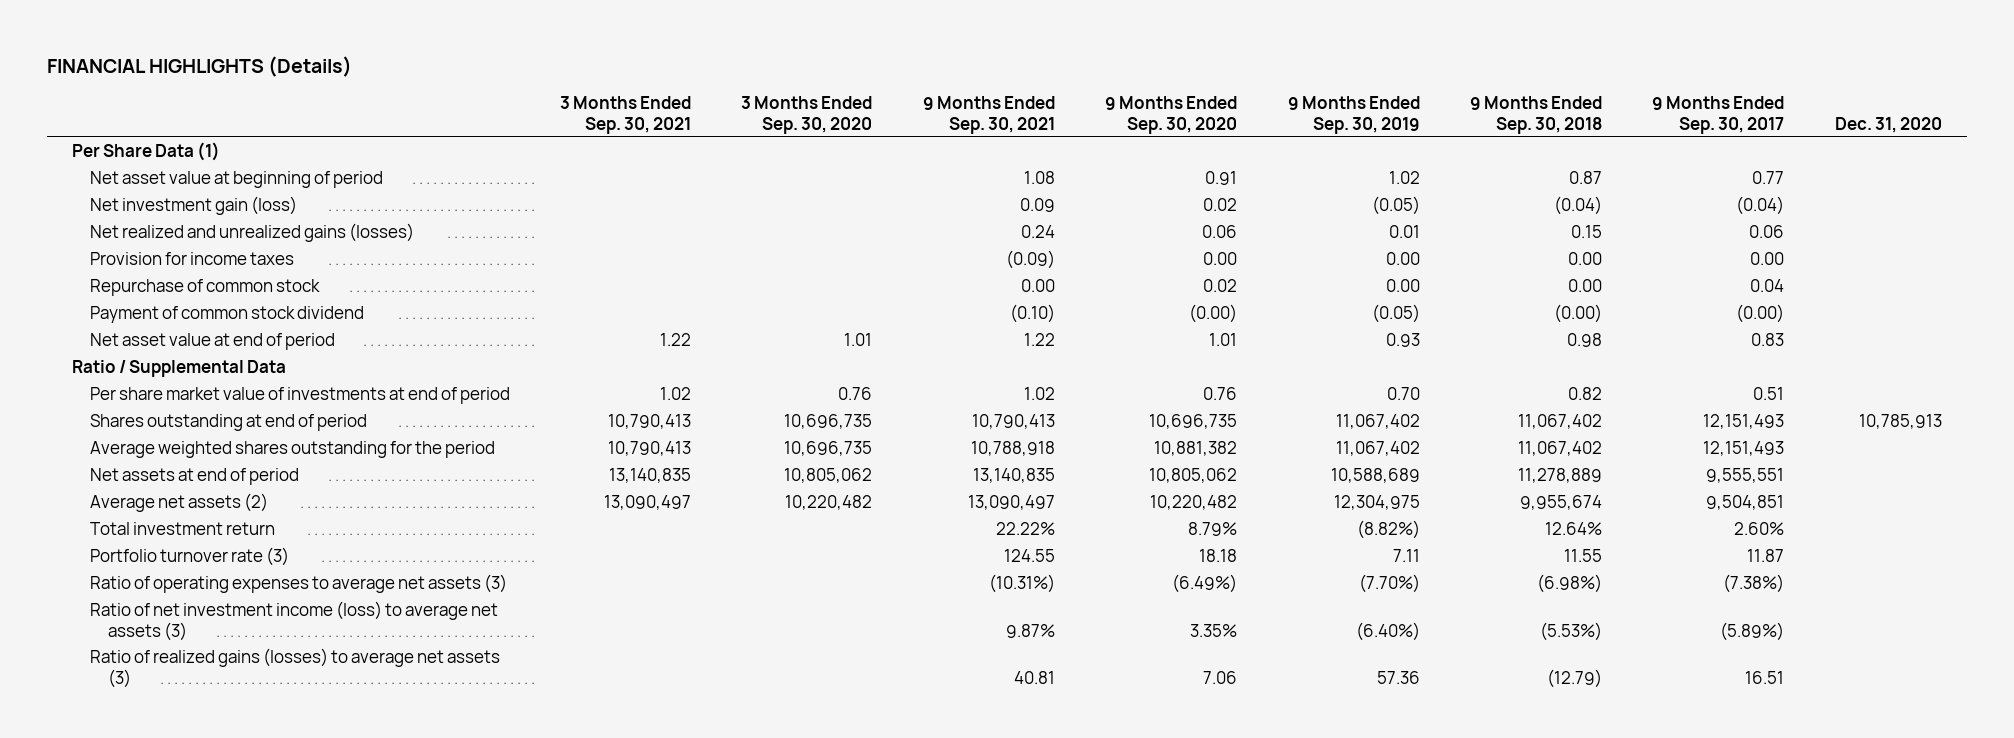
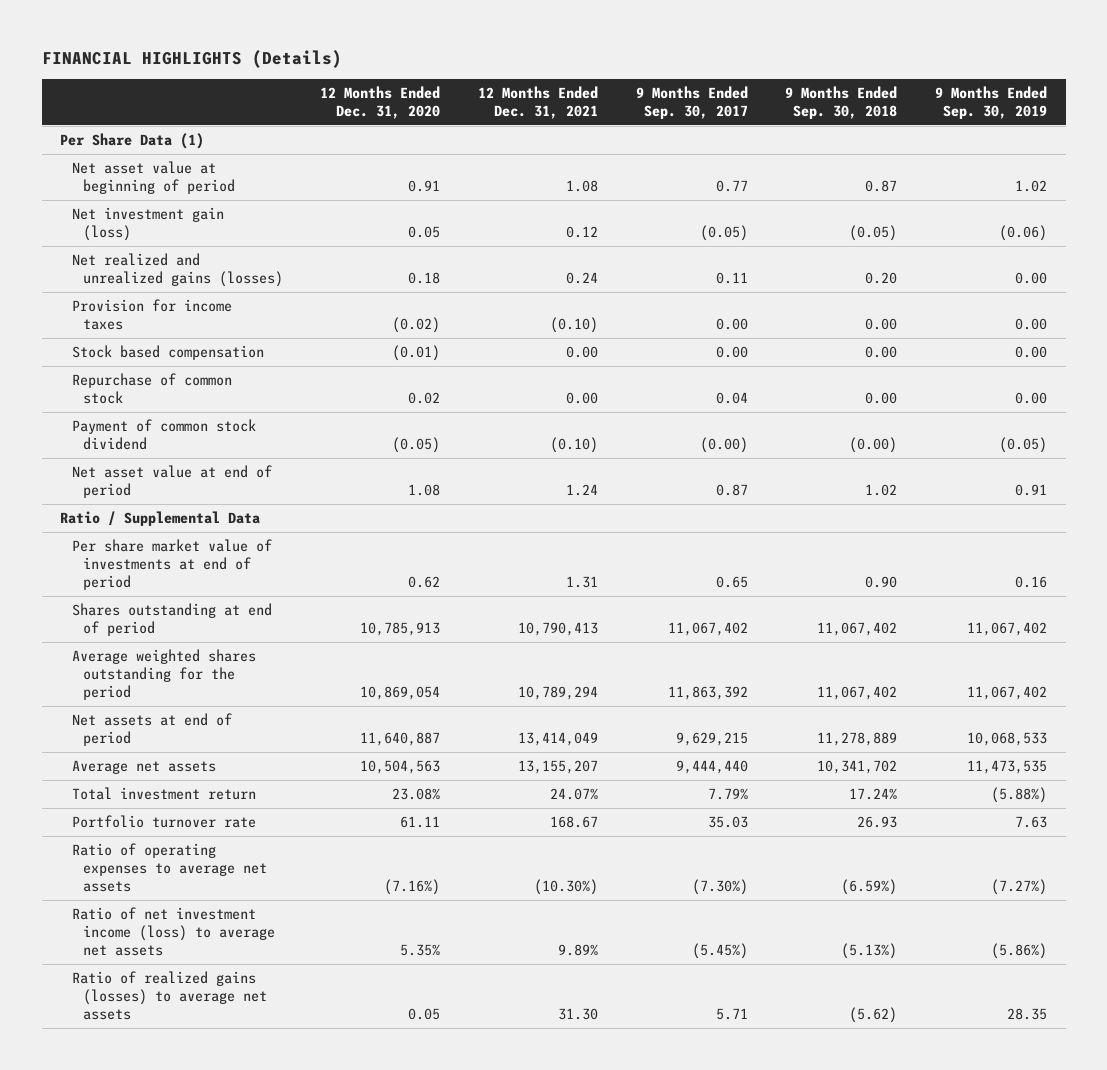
[560,96,692,134] 3 Months Ended Sep. 30, 2021 -> none
[741,96,873,134] 3 Months Ended Sep. 30, 2020 -> none
[922,96,1055,134] 9 Months Ended Sep. 30, 2021 -> none
[1105,96,1238,134] 9 Months Ended Sep. 30, 2020 -> none
[1834,116,1942,133] Dec. 31, 2020 -> none
none -> [320,86,441,119] 12 Months Ended Dec. 31, 2020
none -> [477,86,598,119] 12 Months Ended Dec. 31, 2021
[1371,196,1420,216] (0.05) -> [998,224,1047,241] (0.06)
[1554,196,1603,216] (0.04) -> [849,224,898,241] (0.05)
[1736,196,1785,216] (0.04) -> [699,224,748,241] (0.05)
[1388,225,1420,239] 0.01 -> [1014,271,1047,284] 0.00
[1571,225,1603,239] 0.15 -> [865,271,898,284] 0.20
[1749,225,1785,239] 0.06 -> [715,271,748,284] 0.11
none -> [71,345,264,361] Stock based compensation
[1385,333,1420,348] 0.93 -> [1014,483,1047,496] 0.91
[1567,333,1603,348] 0.98 -> [865,483,898,496] 1.02
[1751,333,1785,347] 0.83 -> [715,483,748,496] 0.87
[1386,387,1420,401] 0.70 -> [1014,575,1047,588] 0.16
[1568,387,1603,401] 0.82 -> [865,575,898,588] 0.90
[1753,387,1785,401] 0.51 -> [715,575,748,588] 0.65
[1703,414,1785,430] 12,151,493 -> [667,621,748,636] 11,067,402
[1703,441,1785,457] 12,151,493 -> [667,685,748,700] 11,863,392
[1330,468,1420,484] 10,588,689 -> [966,731,1047,746] 10,068,533
[1706,468,1785,484] 9,555,551 -> [675,731,748,746] 9,629,215
[89,493,268,513] Average net assets (2) -> [71,760,216,775] Average net assets
[1333,495,1420,511] 12,304,975 -> [966,760,1047,775] 11,473,535
[1520,495,1603,511] 9,955,674 -> [817,760,898,775] 10,341,702
[1706,495,1785,511] 9,504,851 -> [675,760,748,775] 9,444,440
[1356,520,1420,540] (8.82%) -> [990,787,1047,804] (5.88%)
[1545,522,1603,536] 12.64% -> [849,788,898,801] 17.24%
[1734,522,1785,536] 2.60% -> [707,788,748,801] 7.79%
[89,547,289,567] Portfolio turnover rate (3) -> [71,815,256,829] Portfolio turnover rate
[1392,549,1420,563] 7.11 -> [1014,816,1047,829] 7.63
[1564,549,1603,563] 11.55 -> [857,816,898,829] 26.93
[1747,549,1785,563] 11.87 -> [707,816,748,829] 35.03
[89,574,507,594] Ratio of operating expenses to average net assets (3) -> [71,843,267,892] Ratio of operating expenses to average net assets
[1358,574,1420,594] (7.70%) -> [990,878,1047,895] (7.27%)
[1537,574,1603,594] (6.98%) -> [841,878,898,895] (6.59%)
[1723,574,1785,594] (7.38%) -> [691,878,748,895] (7.30%)
[89,601,498,641] Ratio of net investment income (loss) to average net assets (3) -> [71,907,275,956] Ratio of net investment income (loss) to average net assets
[1355,621,1420,641] (6.40%) -> [990,942,1047,959] (5.86%)
[1540,621,1603,641] (5.53%) -> [841,942,898,959] (5.13%)
[1720,621,1785,641] (5.89%) -> [691,942,748,959] (5.45%)
[89,648,500,688] Ratio of realized gains (losses) to average net assets (3) -> [71,971,267,1020] Ratio of realized gains (losses) to average net assets
[1376,670,1420,684] 57.36 -> [1006,1007,1047,1020] 28.35
[1547,668,1603,688] (12.79) -> [849,1006,898,1023] (5.62)
[1745,670,1785,684] 16.51 -> [715,1007,748,1020] 5.71

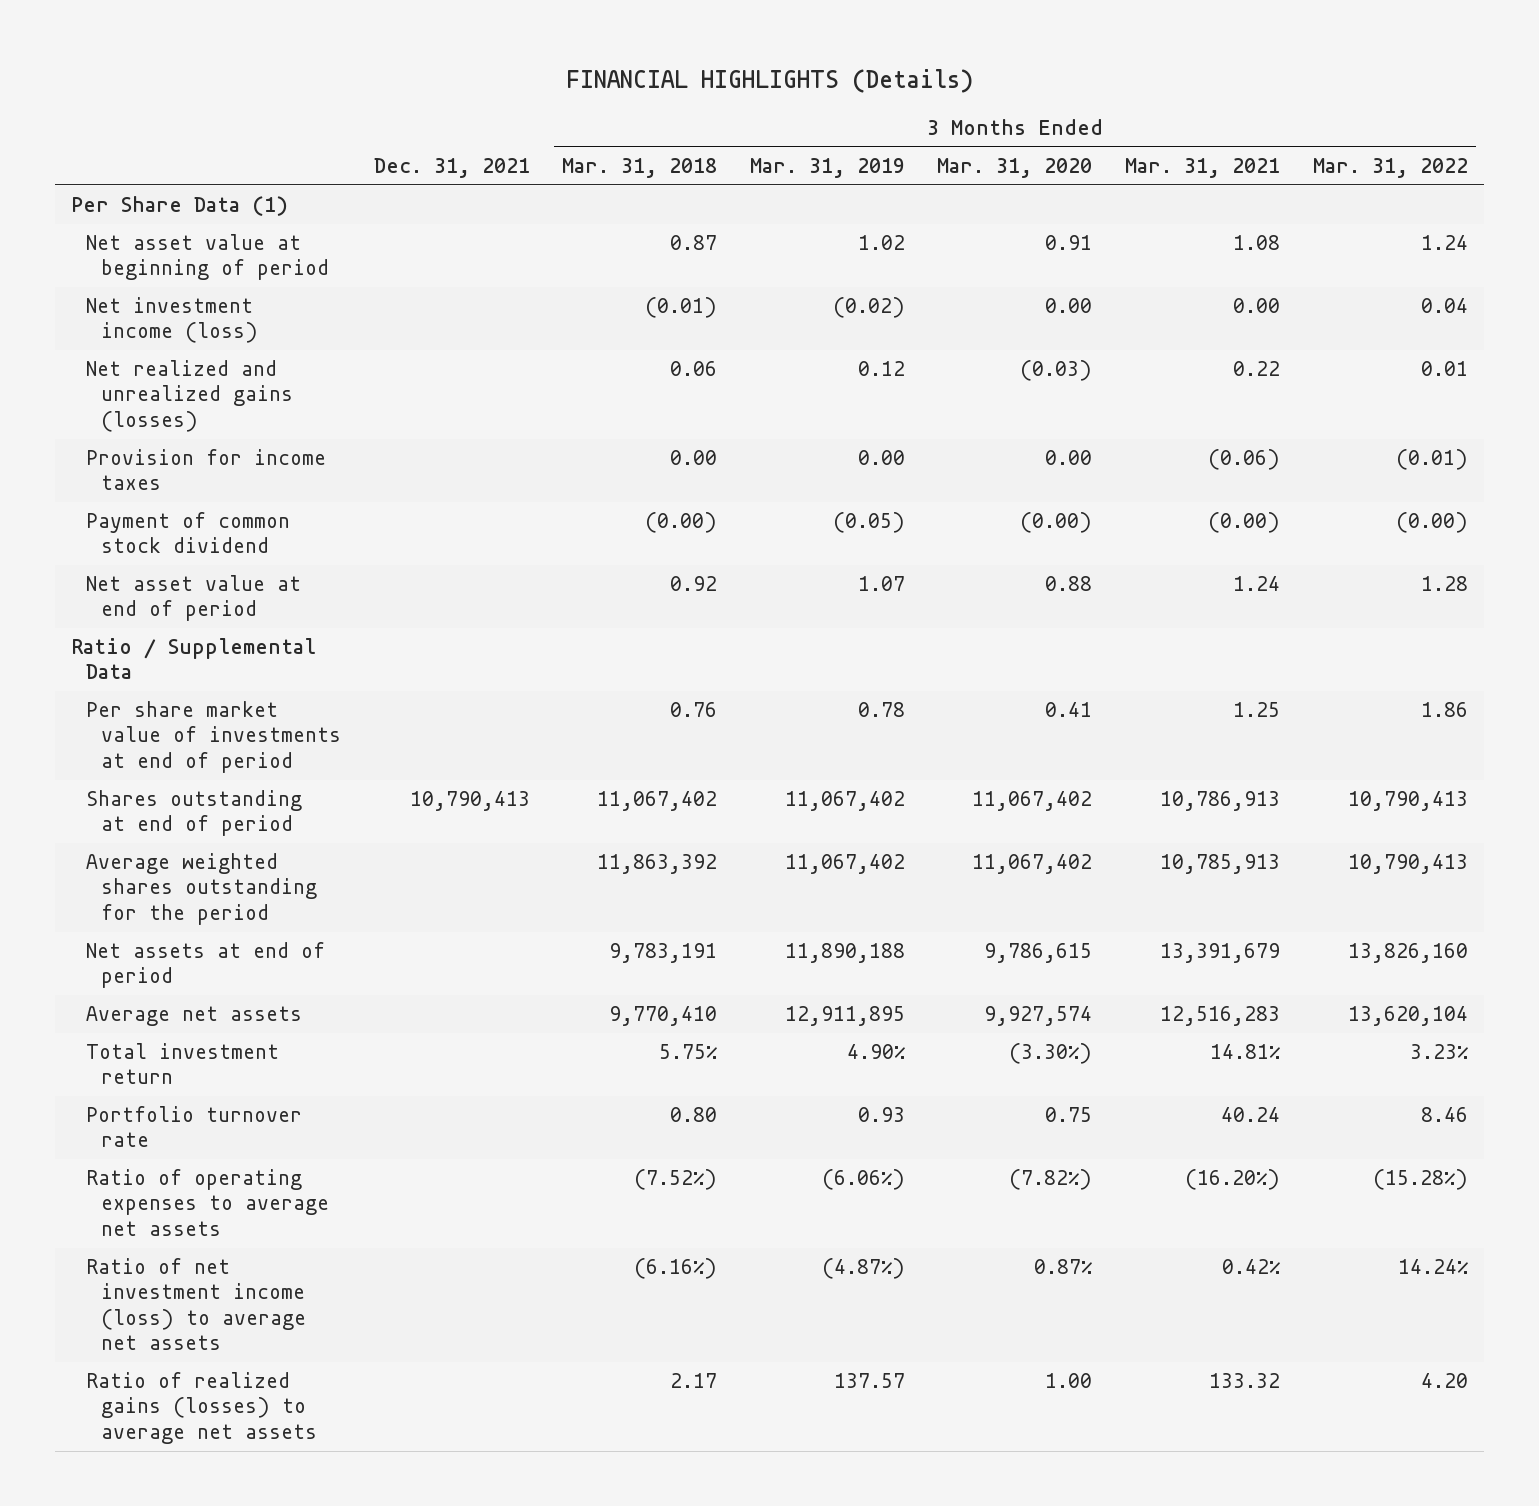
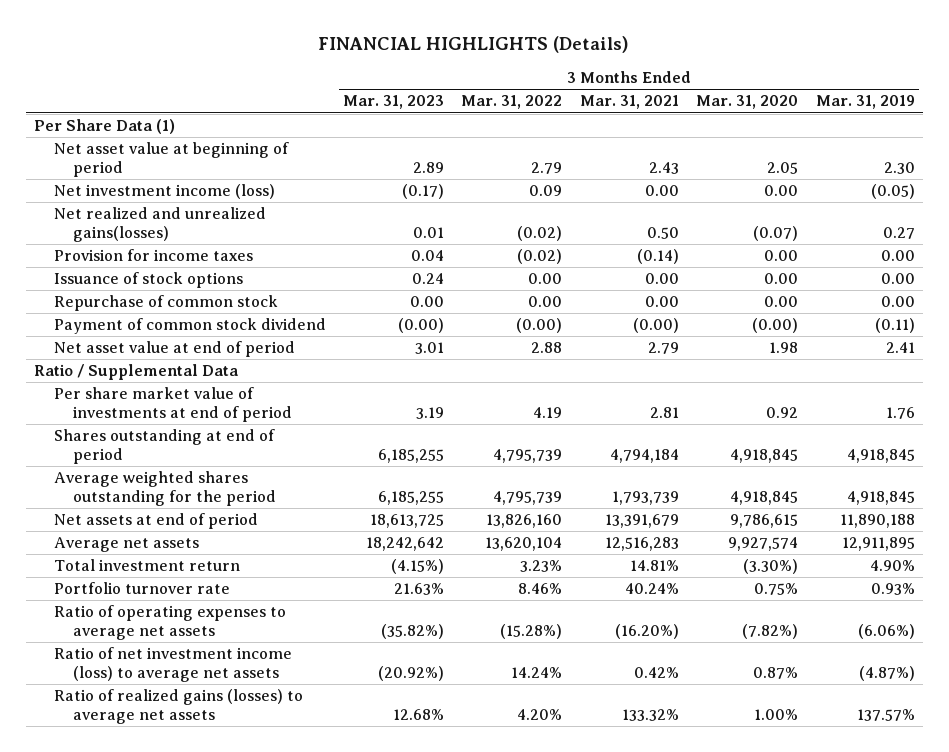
[373,157,530,178] Dec. 31, 2021 -> none
[562,157,718,178] Mar. 31, 2018 -> none
none -> [343,95,445,110] Mar. 31, 2023
[857,235,905,251] 1.02 -> [883,161,915,174] 2.30
[1045,235,1093,251] 0.91 -> [767,161,799,174] 2.05
[1233,235,1281,251] 1.08 -> [648,161,679,174] 2.43
[1420,235,1468,251] 1.24 -> [531,161,563,174] 2.79
[832,297,905,319] (0.02) -> [870,184,915,200] (0.05)
[1420,298,1468,314] 0.04 -> [529,185,563,197] 0.09
[86,360,293,432] Net realized and unrealized gains (losses) -> [53,207,266,242] Net realized and unrealized gains(losses)
[857,361,905,377] 0.12 -> [882,226,915,239] 0.27
[1020,360,1093,382] (0.03) -> [753,225,799,241] (0.07)
[1233,361,1281,377] 0.22 -> [646,226,679,239] 0.50
[1420,361,1468,377] 0.01 -> [517,225,563,241] (0.02)
[1208,449,1281,471] (0.06) -> [636,249,679,265] (0.14)
[1395,449,1468,471] (0.01) -> [517,249,563,265] (0.02)
none -> [53,272,243,289] Issuance of stock options
none -> [53,295,278,312] Repurchase of common stock
[832,512,905,534] (0.05) -> [874,318,915,334] (0.11)
[857,576,905,592] 1.07 -> [885,342,915,354] 2.41
[1045,576,1093,592] 0.88 -> [769,342,799,354] 1.98
[1233,576,1281,592] 1.24 -> [647,342,679,355] 2.79
[1420,576,1468,592] 1.28 -> [531,342,563,354] 2.88
[857,702,905,718] 0.78 -> [885,406,915,419] 1.76
[1045,702,1093,718] 0.41 -> [766,406,799,418] 0.92
[1233,702,1281,718] 1.25 -> [649,406,679,418] 2.81
[1420,702,1468,718] 1.86 -> [533,406,563,418] 4.19
[784,791,905,812] 11,067,402 -> [846,448,915,463] 4,918,845
[972,791,1093,812] 11,067,402 -> [730,448,799,463] 4,918,845
[1160,791,1281,812] 10,786,913 -> [609,448,679,463] 4,794,184
[1347,791,1468,812] 10,790,413 -> [493,448,563,463] 4,795,739
[784,854,905,875] 11,067,402 -> [846,490,915,505] 4,918,845
[972,854,1093,875] 11,067,402 -> [730,490,799,505] 4,918,845
[1160,854,1281,875] 10,785,913 -> [611,490,679,505] 1,793,739
[1347,854,1468,875] 10,790,413 -> [493,490,563,505] 4,795,739
[857,1107,905,1123] 0.93 -> [870,583,915,596] 0.93%
[1045,1107,1093,1123] 0.75 -> [754,583,799,596] 0.75%
[1221,1107,1281,1123] 40.24 -> [624,583,679,595] 40.24%
[1420,1107,1468,1123] 8.46 -> [518,583,563,595] 8.46%
[833,1373,905,1389] 137.57 -> [856,708,915,721] 137.57%
[1045,1373,1093,1389] 1.00 -> [754,708,799,720] 1.00%
[1209,1373,1281,1389] 133.32 -> [621,708,679,721] 133.32%
[1420,1373,1468,1389] 4.20 -> [517,708,563,720] 4.20%

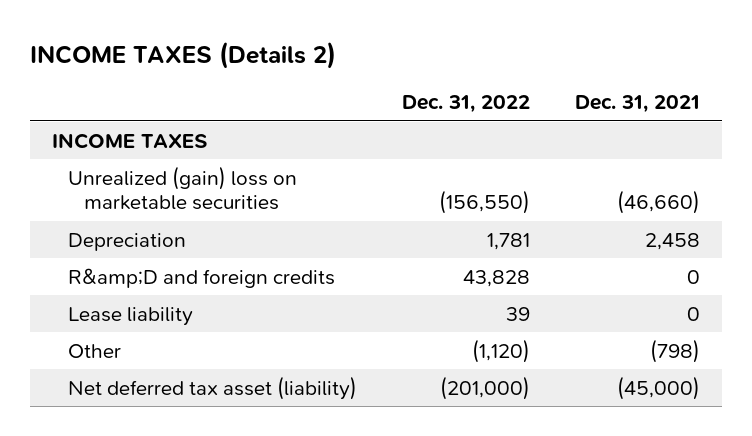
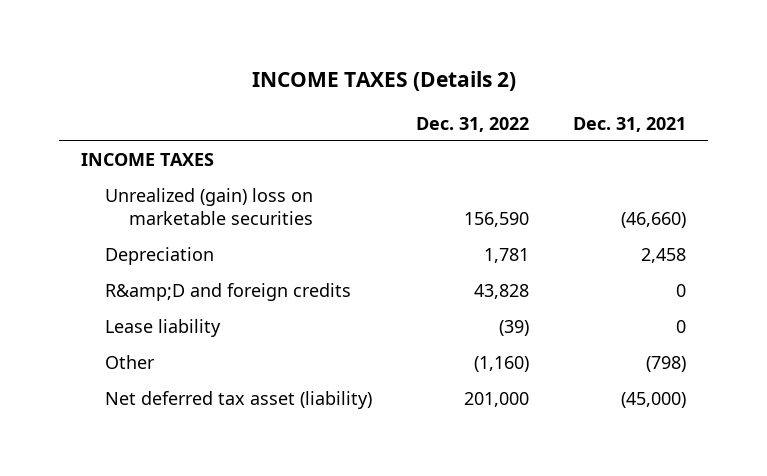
[438,190,530,215] (156,550) -> [464,212,530,228] 156,590
[505,306,530,321] 39 -> [499,320,530,337] (39)
[471,338,530,363] (1,120) -> [474,356,530,373] (1,160)
[439,375,530,400] (201,000) -> [464,392,530,408] 201,000

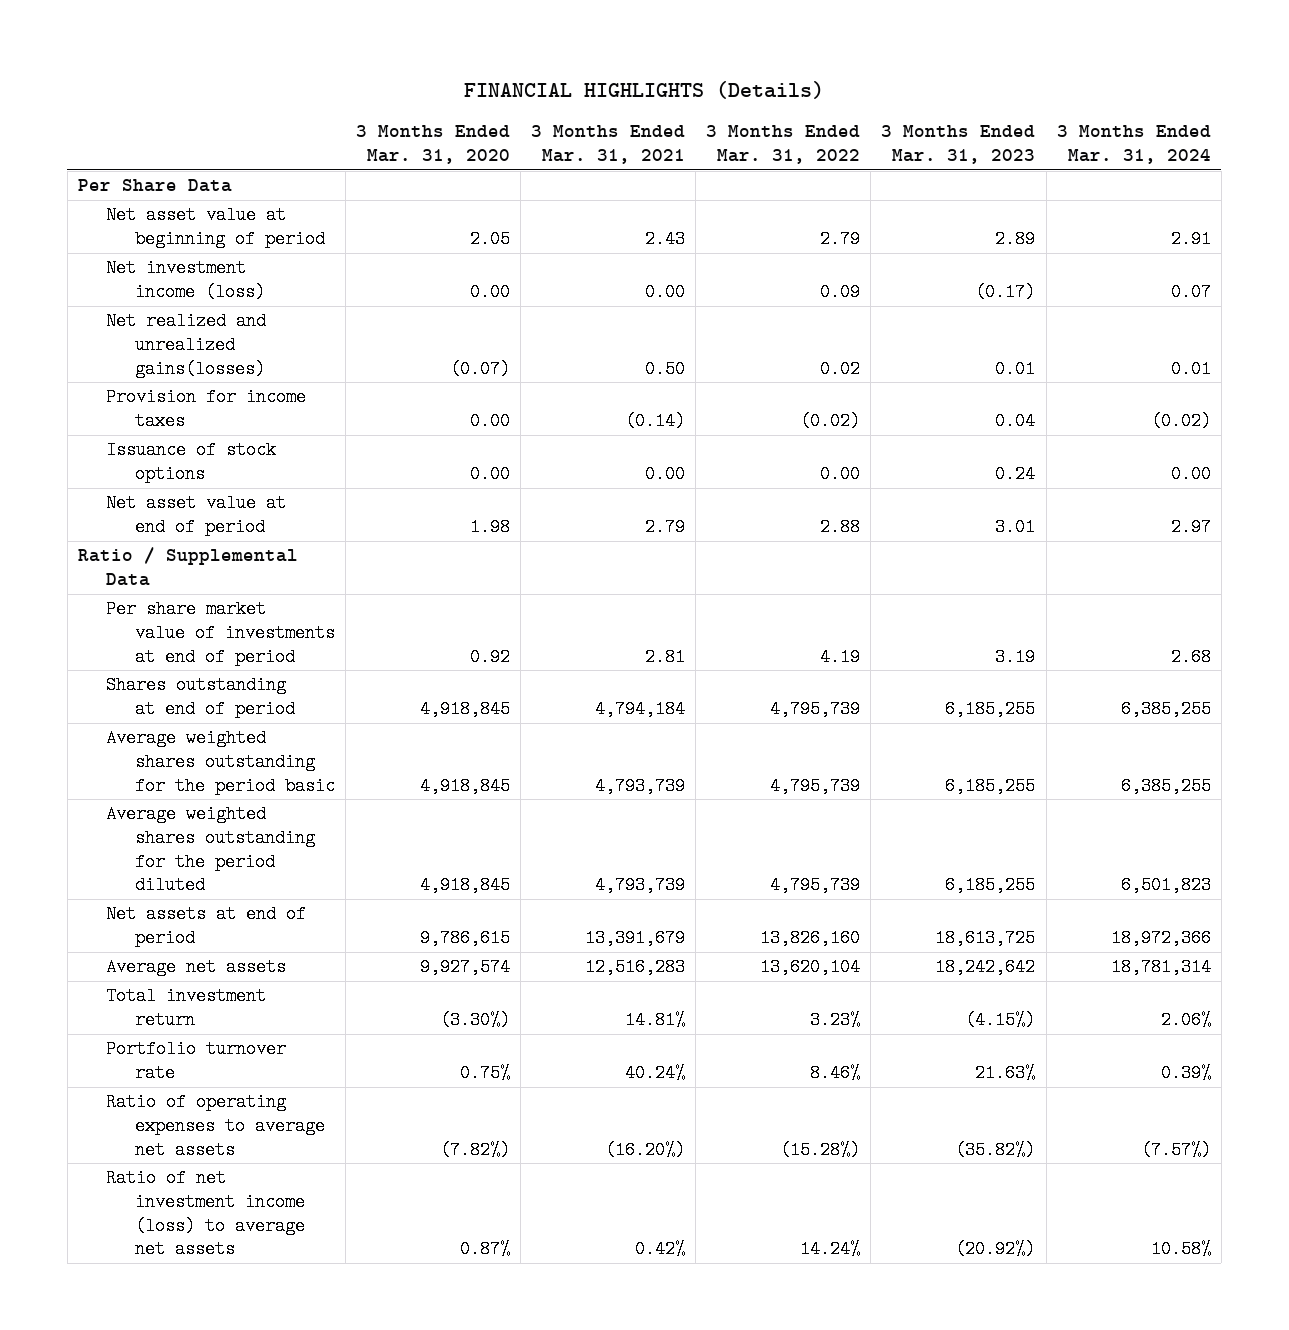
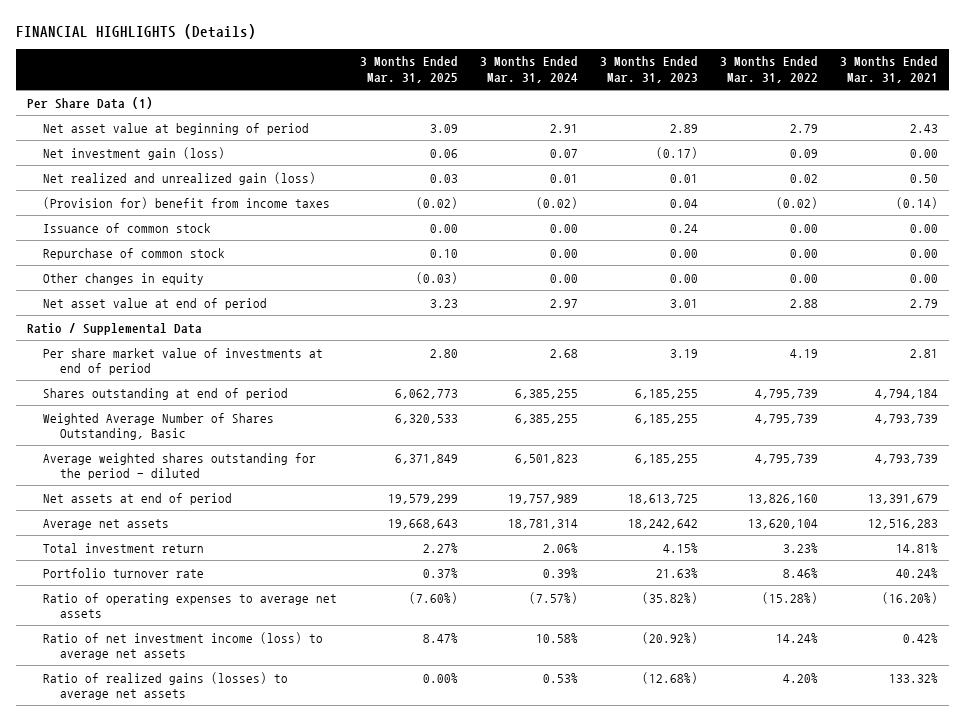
[355,125,510,164] 3 Months Ended Mar. 31, 2020 -> none
none -> [359,56,458,83] 3 Months Ended Mar. 31, 2025
[77,179,232,193] Per Share Data -> [26,96,153,109] Per Share Data (1)
[106,259,265,302] Net investment income (loss) -> [43,146,226,160] Net investment gain (loss)
[106,312,267,378] Net realized and unrealized gains(losses) -> [43,171,317,185] Net realized and unrealized gain (loss)
[106,388,307,431] Provision for income taxes -> [43,196,331,209] (Provision for) benefit from income taxes
[106,441,277,484] Issuance of stock options -> [43,222,212,233] Issuance of common stock
none -> [43,247,226,260] Repurchase of common stock
none -> [43,272,205,285] Other changes in equity
[106,729,335,795] Average weighted shares outstanding for the period basic -> [43,412,275,440] Weighted Average Number of Shares Outstanding, Basic
[106,805,315,895] Average weighted shares outstanding for the period diluted -> [43,452,317,480] Average weighted shares outstanding for the period - diluted
[1110,929,1211,948] 18,972,366 -> [507,493,578,504] 19,757,989
[965,1011,1036,1030] (4.15%) -> [662,542,698,553] 4.15%
none -> [43,671,289,700] Ratio of realized gains (losses) to average net assets

